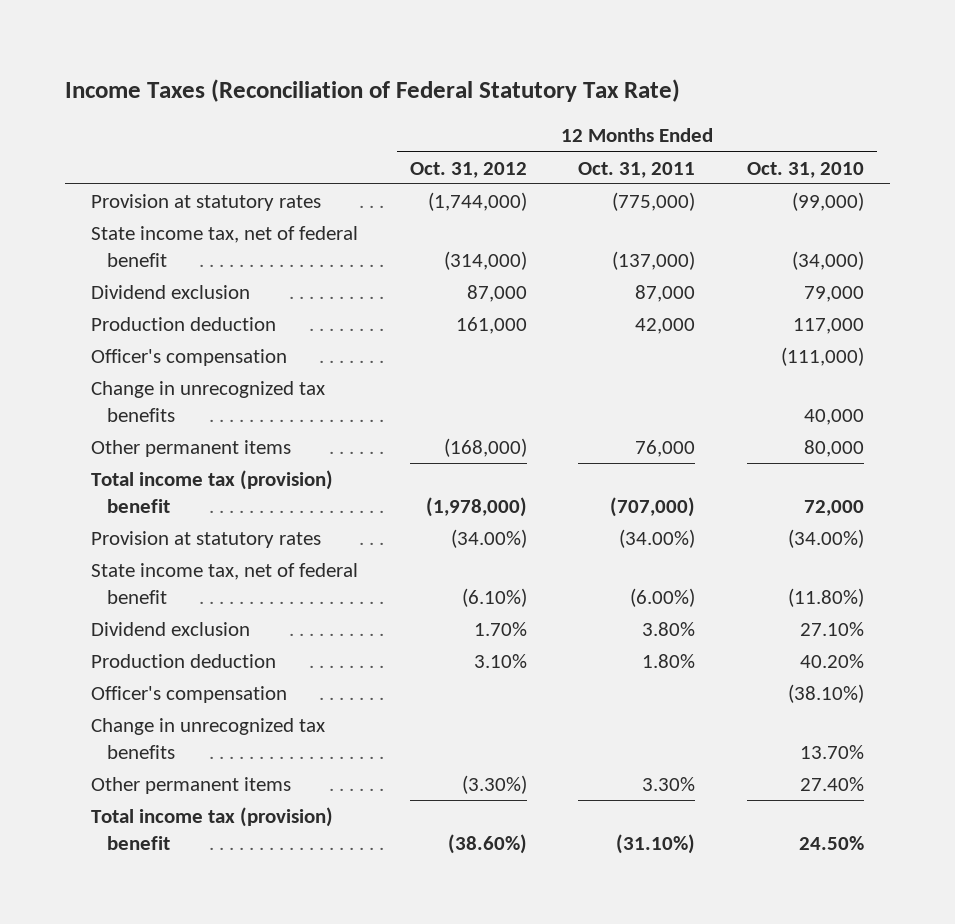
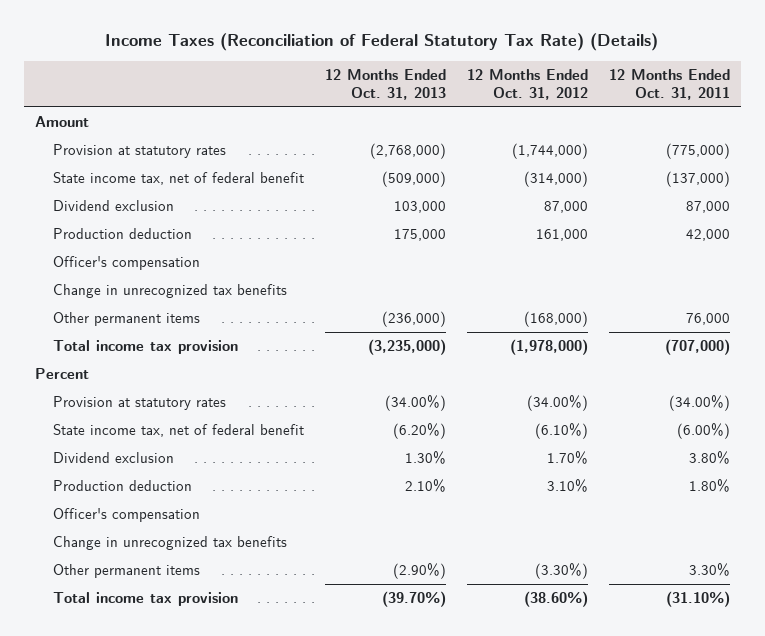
[65,78,681,102] Income Taxes (Reconciliation of Federal Statutory Tax Rate) -> [105,33,659,52] Income Taxes (Reconciliation of Federal Statutory Tax Rate) (Details)
[747,161,865,178] Oct. 31, 2010 -> none
none -> [325,68,447,100] 12 Months Ended Oct. 31, 2013
none -> [34,116,89,128] Amount
[90,470,333,513] Total income tax (provision) benefit -> [53,340,239,355] Total income tax provision
none -> [34,368,89,380] Percent
[90,807,333,850] Total income tax (provision) benefit -> [53,592,239,607] Total income tax provision

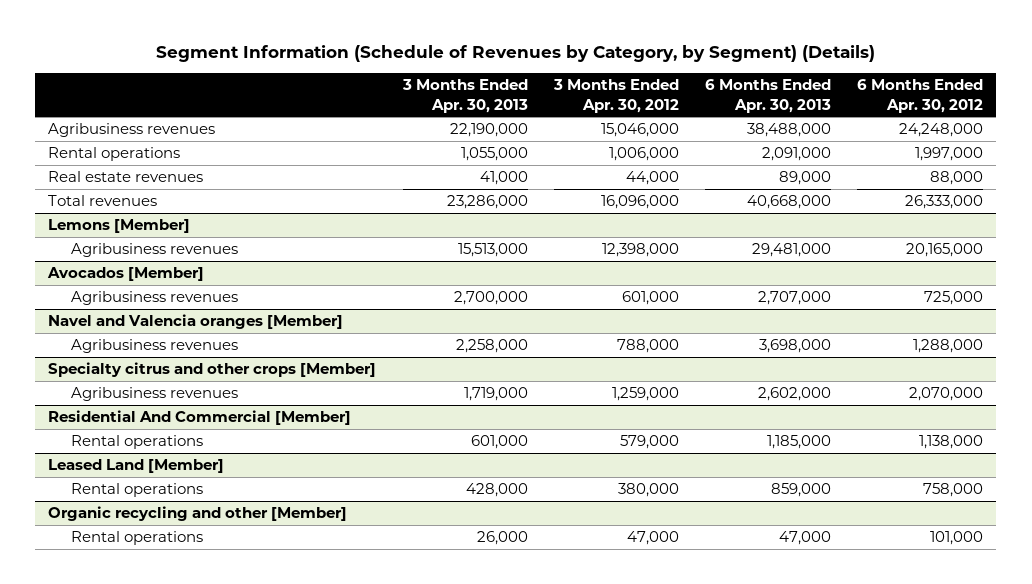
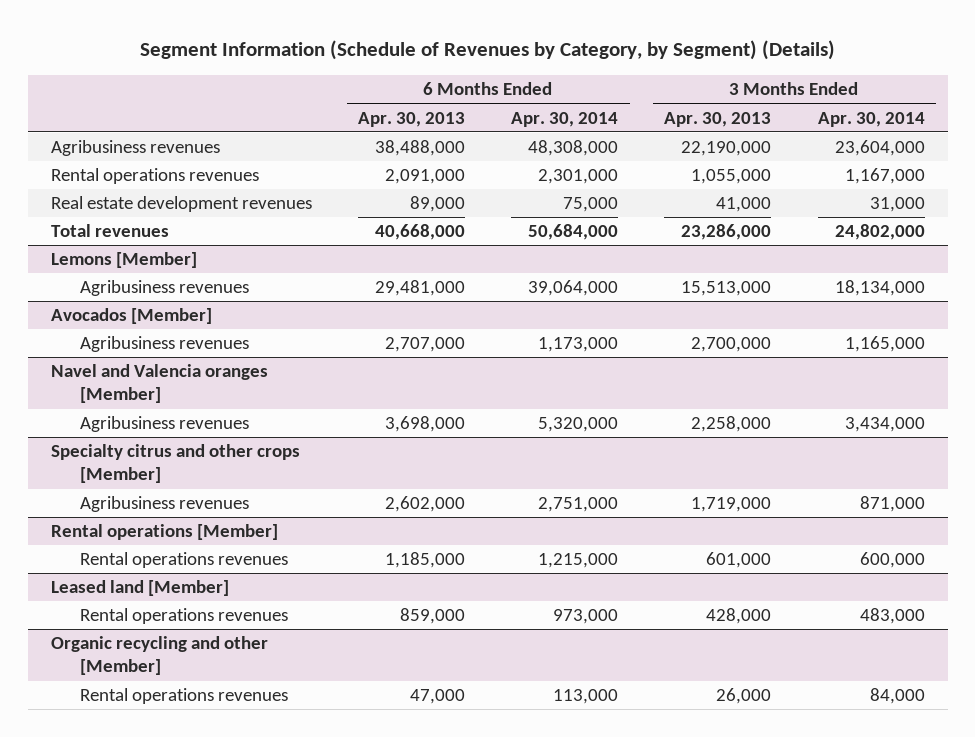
[552,79,679,113] 3 Months Ended Apr. 30, 2012 -> none
[857,79,984,113] 6 Months Ended Apr. 30, 2012 -> none
none -> [511,111,619,127] Apr. 30, 2014
none -> [817,111,925,127] Apr. 30, 2014
[48,147,181,162] Rental operations -> [50,168,259,185] Rental operations revenues
[48,171,204,183] Real estate revenues -> [50,196,312,213] Real estate development revenues
[48,410,352,426] Residential And Commercial [Member] -> none
none -> [50,524,278,541] Rental operations [Member]
[70,435,203,450] Rental operations -> [79,552,288,569] Rental operations revenues
[48,459,225,474] Leased Land [Member] -> [50,580,229,597] Leased land [Member]
[70,483,203,498] Rental operations -> [79,608,288,625] Rental operations revenues
[70,531,203,546] Rental operations -> [79,688,288,705] Rental operations revenues

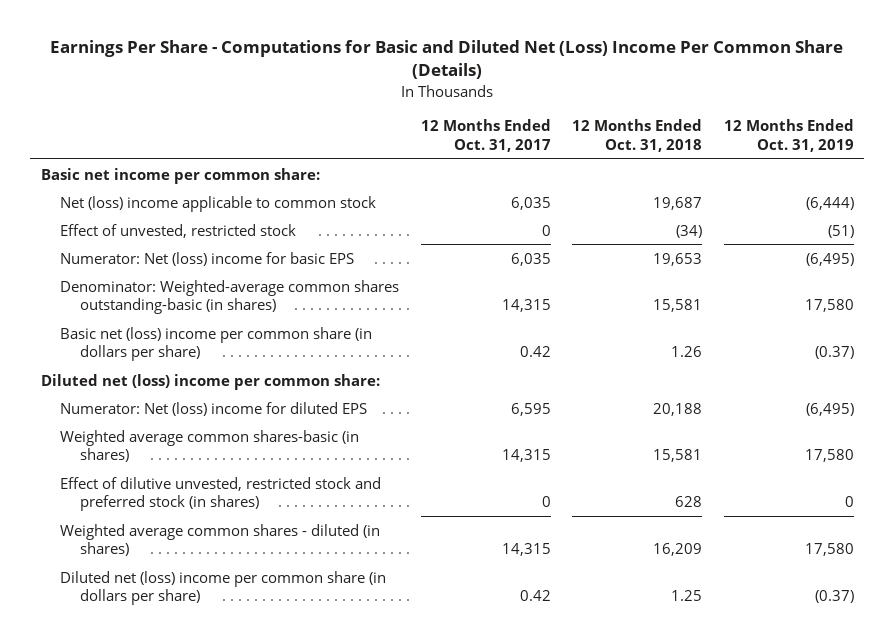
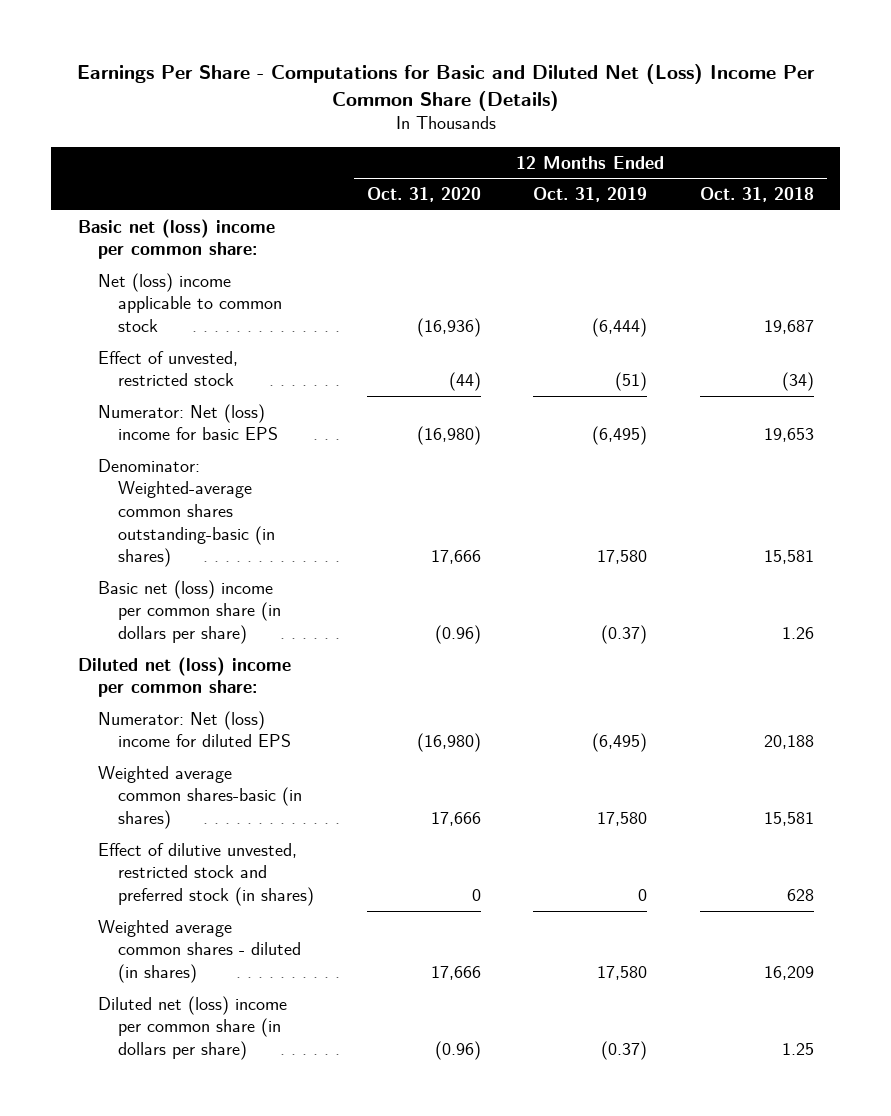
[420,119,551,153] 12 Months Ended Oct. 31, 2017 -> none
none -> [366,187,481,203] Oct. 31, 2020
[40,167,320,184] Basic net income per common share: -> [77,218,275,260] Basic net (loss) income per common share:

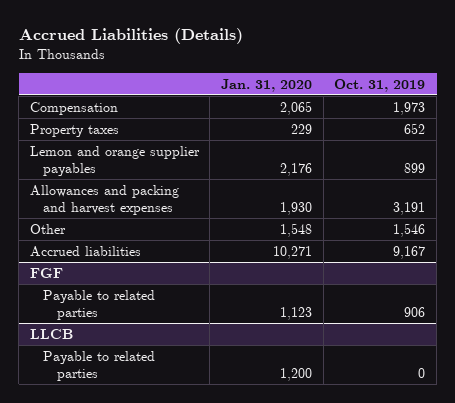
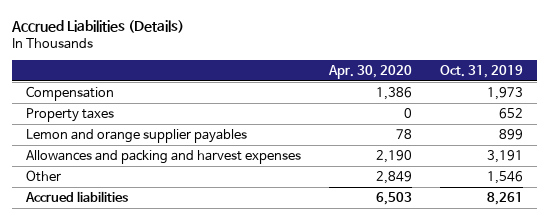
[221,78,313,92] Jan. 31, 2020 -> none
none -> [327,64,412,79] Apr. 30, 2020
[29,267,63,278] FGF -> none
[43,289,156,321] Payable to related parties -> none
[29,328,73,339] LLCB -> none
[43,350,156,382] Payable to related parties -> none
[393,245,426,259] 9,167 -> [486,191,523,205] 8,261

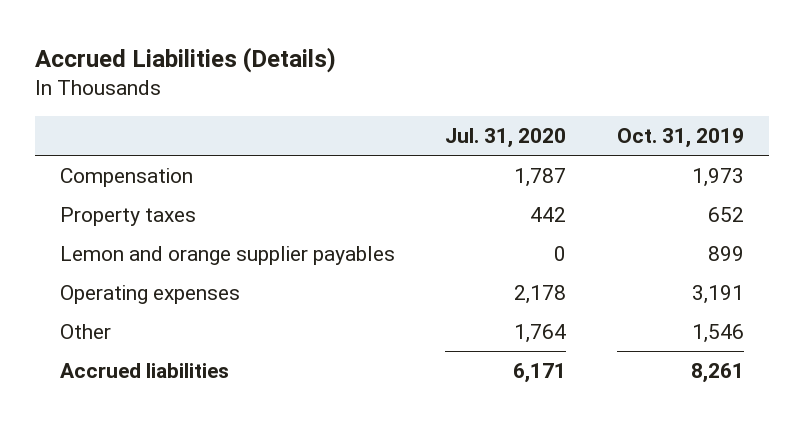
[327,64,412,79] Apr. 30, 2020 -> none
none -> [445,128,567,149] Jul. 31, 2020
[25,149,301,164] Allowances and packing and harvest expenses -> [59,285,240,305] Operating expenses

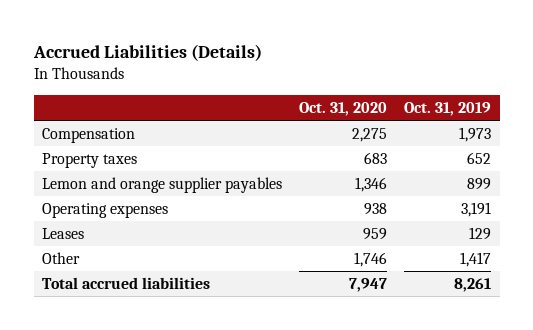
[445,128,567,149] Jul. 31, 2020 -> none
none -> [299,102,388,117] Oct. 31, 2020
none -> [42,228,85,240] Leases
[691,324,744,344] 1,546 -> [460,252,492,268] 1,417
[59,363,229,379] Accrued liabilities -> [42,277,211,290] Total accrued liabilities

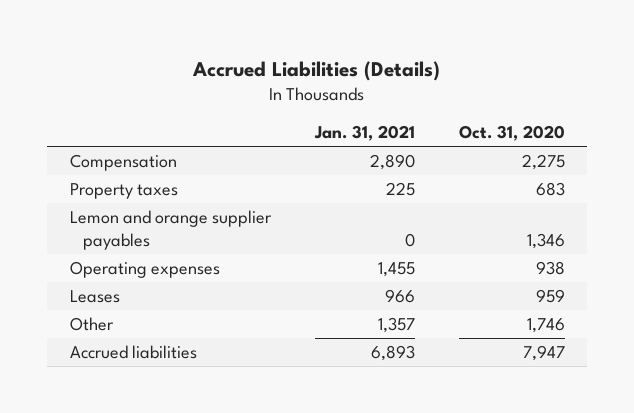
[404,102,492,117] Oct. 31, 2019 -> none
none -> [313,125,415,142] Jan. 31, 2021
[42,277,211,290] Total accrued liabilities -> [69,344,197,359] Accrued liabilities

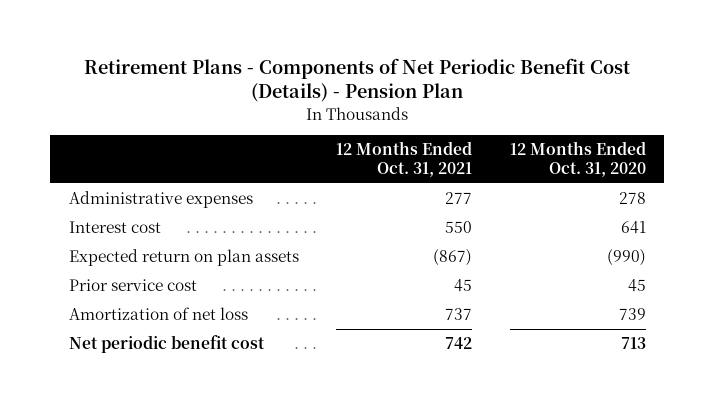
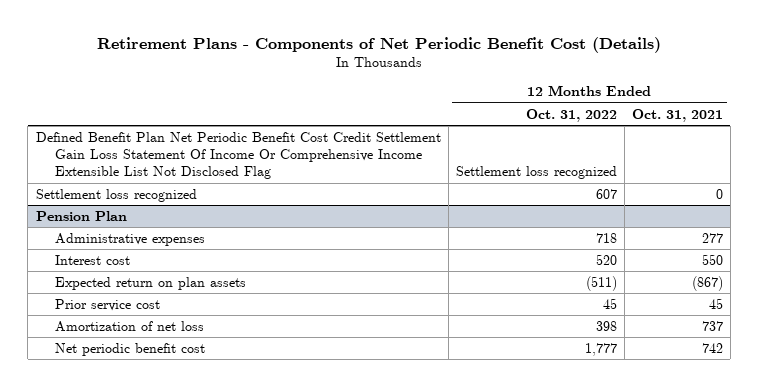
[84,58,631,103] Retirement Plans - Components of Net Periodic Benefit Cost (Details) - Pension Plan -> [97,36,662,53] Retirement Plans - Components of Net Periodic Benefit Cost (Details)
[509,141,646,177] 12 Months Ended Oct. 31, 2020 -> none
none -> [525,108,617,122] Oct. 31, 2022
none -> [35,131,441,180] Defined Benefit Plan Net Periodic Benefit Cost Credit Settlement Gain Loss Statement Of Income Or Comprehensive Income Extensible List Not Disclosed Flag
none -> [35,188,197,202] Settlement loss recognized
none -> [35,210,127,221] Pension Plan

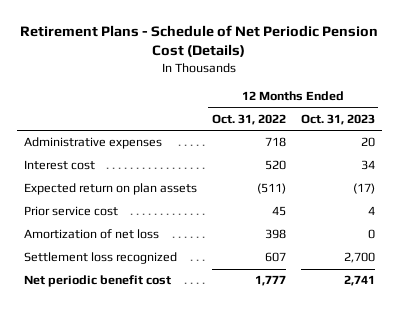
[97,36,662,53] Retirement Plans - Components of Net Periodic Benefit Cost (Details) -> [20,25,379,58] Retirement Plans - Schedule of Net Periodic Pension Cost (Details)
[631,108,723,122] Oct. 31, 2021 -> none
none -> [300,114,375,126] Oct. 31, 2023
[35,131,441,180] Defined Benefit Plan Net Periodic Benefit Cost Credit Settlement Gain Loss Statement Of Income Or Comprehensive Income Extensible List Not Disclosed Flag -> none
[35,210,127,221] Pension Plan -> none
[35,188,197,202] Settlement loss recognized -> [24,252,178,265] Settlement loss recognized

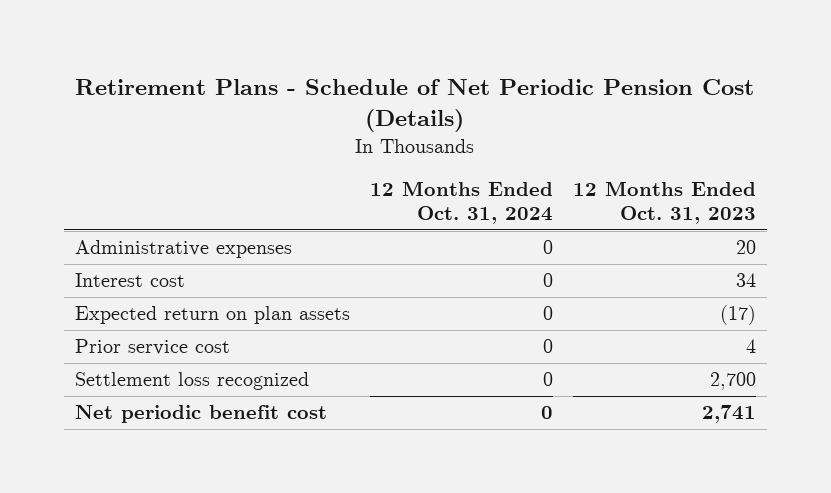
[211,114,286,126] Oct. 31, 2022 -> none
none -> [369,181,553,225] 12 Months Ended Oct. 31, 2024
[24,229,160,240] Amortization of net loss -> none

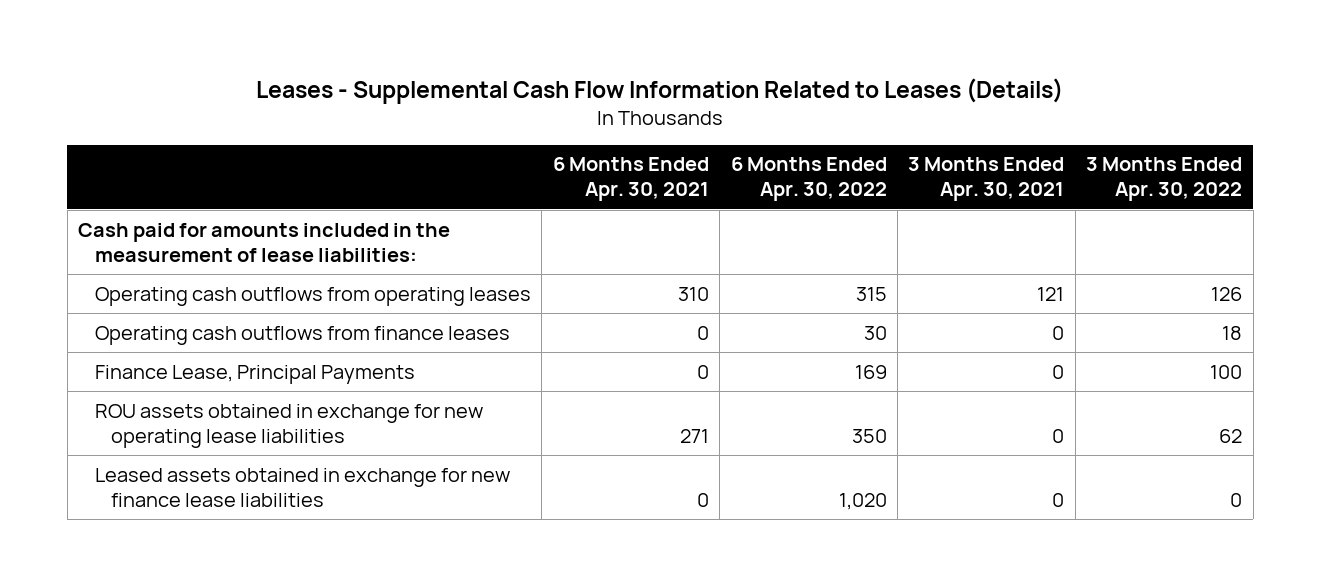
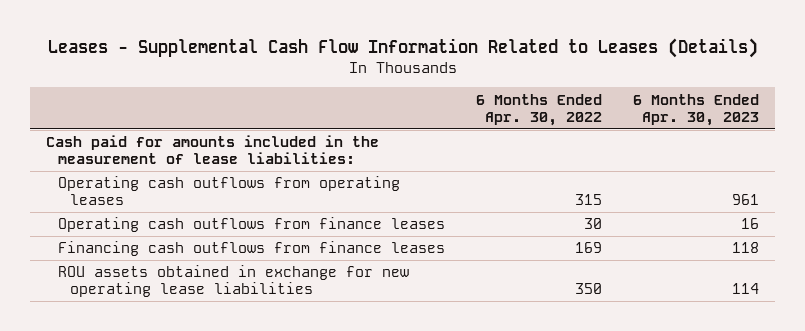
[552,157,709,202] 6 Months Ended Apr. 30, 2021 -> none
[908,157,1065,202] 3 Months Ended Apr. 30, 2021 -> none
[1086,157,1243,202] 3 Months Ended Apr. 30, 2022 -> none
none -> [633,93,760,126] 6 Months Ended Apr. 30, 2023
[94,364,415,384] Finance Lease, Principal Payments -> [58,241,446,257] Financing cash outflows from finance leases
[94,467,510,507] Leased assets obtained in exchange for new finance lease liabilities -> none

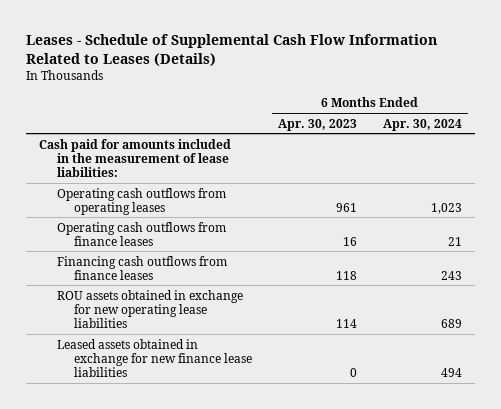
[47,38,758,59] Leases - Supplemental Cash Flow Information Related to Leases (Details) -> [25,33,437,66] Leases - Schedule of Supplemental Cash Flow Information Related to Leases (Details)
[476,93,603,126] 6 Months Ended Apr. 30, 2022 -> none
none -> [382,118,462,131] Apr. 30, 2024
none -> [56,338,253,377] Leased assets obtained in exchange for new finance lease liabilities

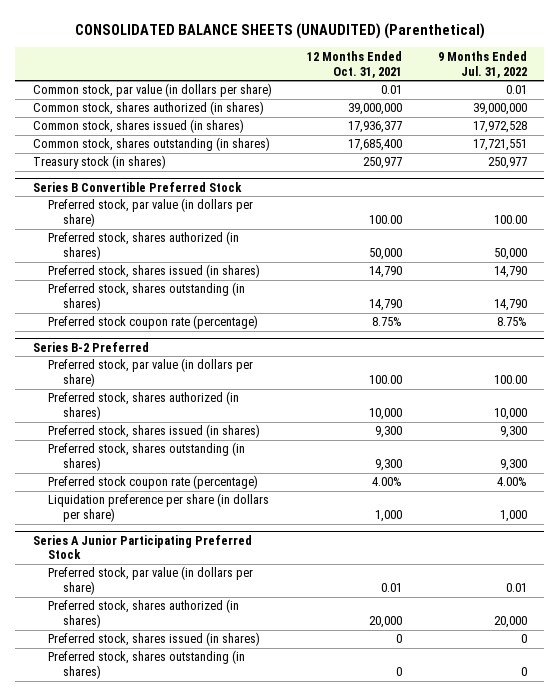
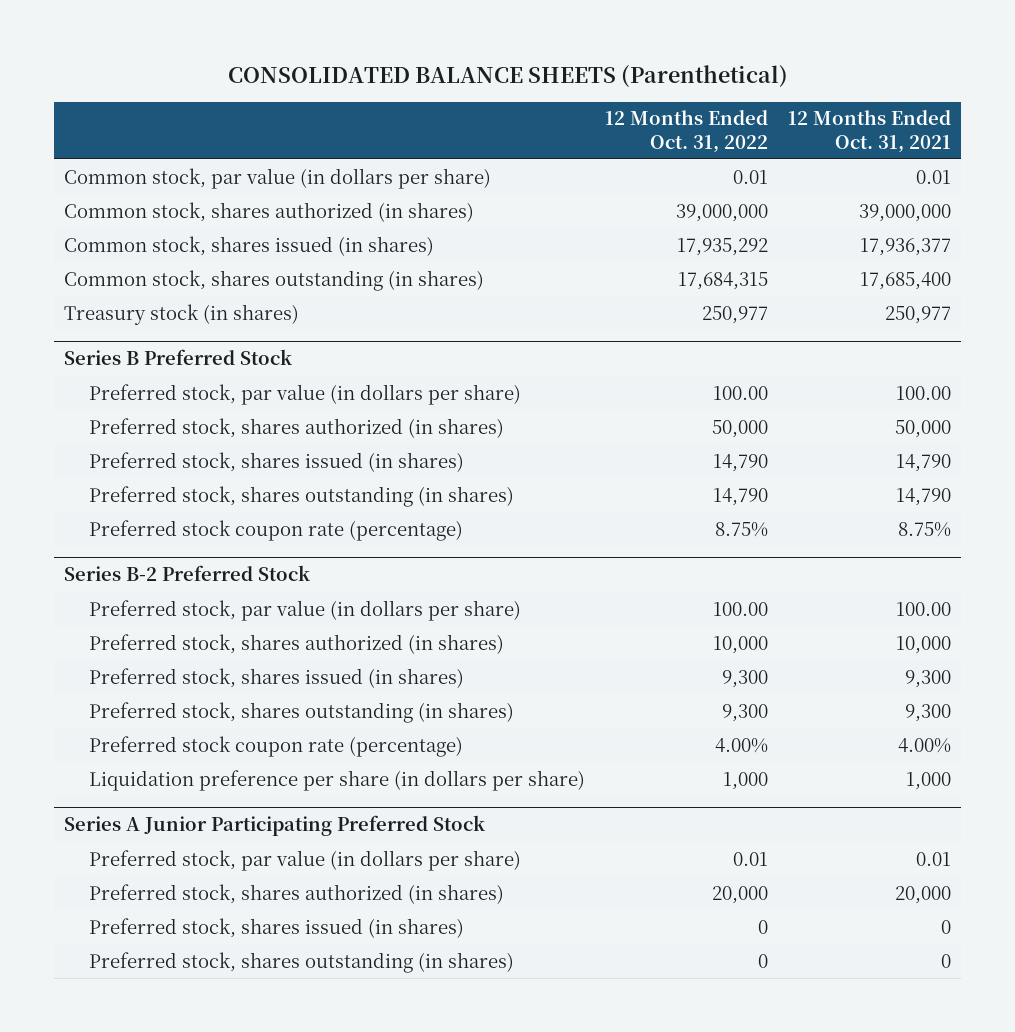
[74,22,485,39] CONSOLIDATED BALANCE SHEETS (UNAUDITED) (Parenthetical) -> [227,64,788,88] CONSOLIDATED BALANCE SHEETS (Parenthetical)
[437,50,527,78] 9 Months Ended Jul. 31, 2022 -> none
none -> [605,110,769,153] 12 Months Ended Oct. 31, 2022
[32,181,242,192] Series B Convertible Preferred Stock -> [63,349,292,366] Series B Preferred Stock
[32,341,149,352] Series B-2 Preferred -> [63,565,310,582] Series B-2 Preferred Stock

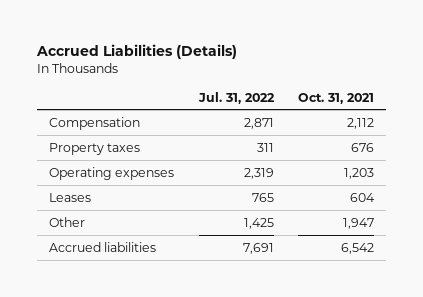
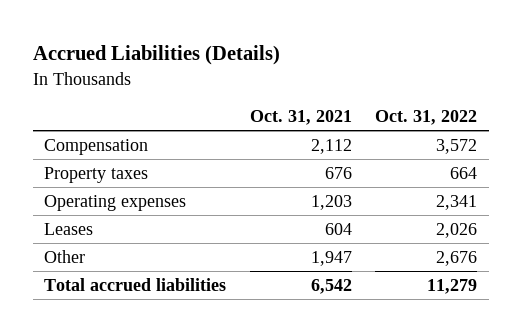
[197,91,275,104] Jul. 31, 2022 -> none
none -> [375,110,478,126] Oct. 31, 2022
[49,241,157,252] Accrued liabilities -> [44,277,227,291] Total accrued liabilities

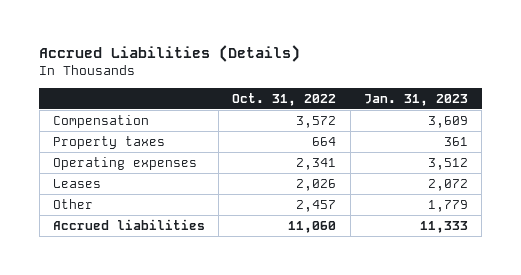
[249,110,352,126] Oct. 31, 2021 -> none
none -> [363,93,468,106] Jan. 31, 2023
[436,250,478,266] 2,676 -> [296,199,337,212] 2,457
[44,277,227,291] Total accrued liabilities -> [52,218,205,230] Accrued liabilities
[427,278,478,294] 11,279 -> [288,220,337,233] 11,060

